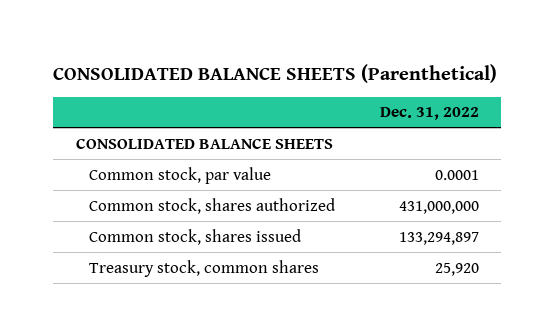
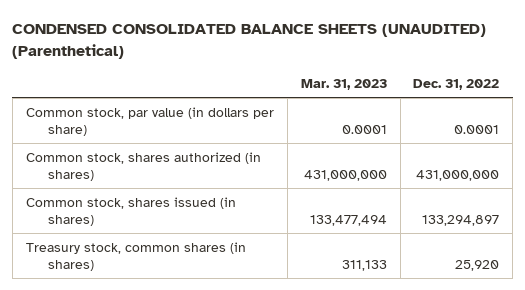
[53,63,498,83] CONSOLIDATED BALANCE SHEETS (Parenthetical) -> [12,23,487,59] CONDENSED CONSOLIDATED BALANCE SHEETS (UNAUDITED) (Parenthetical)
none -> [300,79,387,91] Mar. 31, 2023
[75,137,333,149] CONSOLIDATED BALANCE SHEETS -> none
[89,166,272,184] Common stock, par value -> [25,106,274,137] Common stock, par value (in dollars per share)
[89,197,336,214] Common stock, shares authorized -> [25,151,261,182] Common stock, shares authorized (in shares)
[89,228,302,245] Common stock, shares issued -> [25,196,236,227] Common stock, shares issued (in shares)
[89,259,320,277] Treasury stock, common shares -> [25,241,246,272] Treasury stock, common shares (in shares)

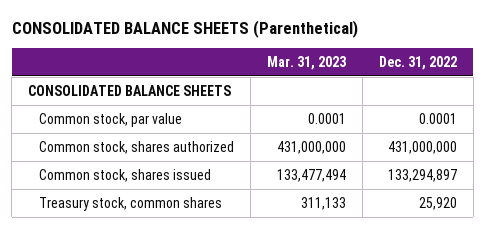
[12,23,487,59] CONDENSED CONSOLIDATED BALANCE SHEETS (UNAUDITED) (Parenthetical) -> [11,19,358,38] CONSOLIDATED BALANCE SHEETS (Parenthetical)
none -> [27,85,231,97] CONSOLIDATED BALANCE SHEETS
[25,106,274,137] Common stock, par value (in dollars per share) -> [39,113,183,128] Common stock, par value
[25,151,261,182] Common stock, shares authorized (in shares) -> [39,141,235,155] Common stock, shares authorized
[25,196,236,227] Common stock, shares issued (in shares) -> [39,169,212,183] Common stock, shares issued
[25,241,246,272] Treasury stock, common shares (in shares) -> [39,197,223,212] Treasury stock, common shares

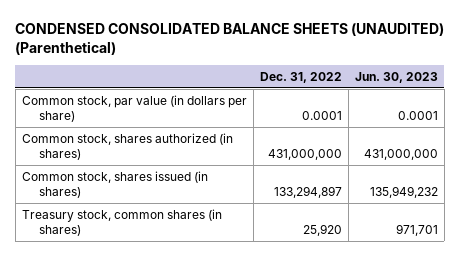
[11,19,358,38] CONSOLIDATED BALANCE SHEETS (Parenthetical) -> [15,23,445,56] CONDENSED CONSOLIDATED BALANCE SHEETS (UNAUDITED) (Parenthetical)
[267,55,347,70] Mar. 31, 2023 -> none
none -> [354,71,438,83] Jun. 30, 2023
[27,85,231,97] CONSOLIDATED BALANCE SHEETS -> none
[39,113,183,128] Common stock, par value -> [21,94,247,122] Common stock, par value (in dollars per share)
[39,141,235,155] Common stock, shares authorized -> [21,132,233,160] Common stock, shares authorized (in shares)
[39,169,212,183] Common stock, shares issued -> [21,170,208,198] Common stock, shares issued (in shares)
[39,197,223,212] Treasury stock, common shares -> [21,208,222,236] Treasury stock, common shares (in shares)

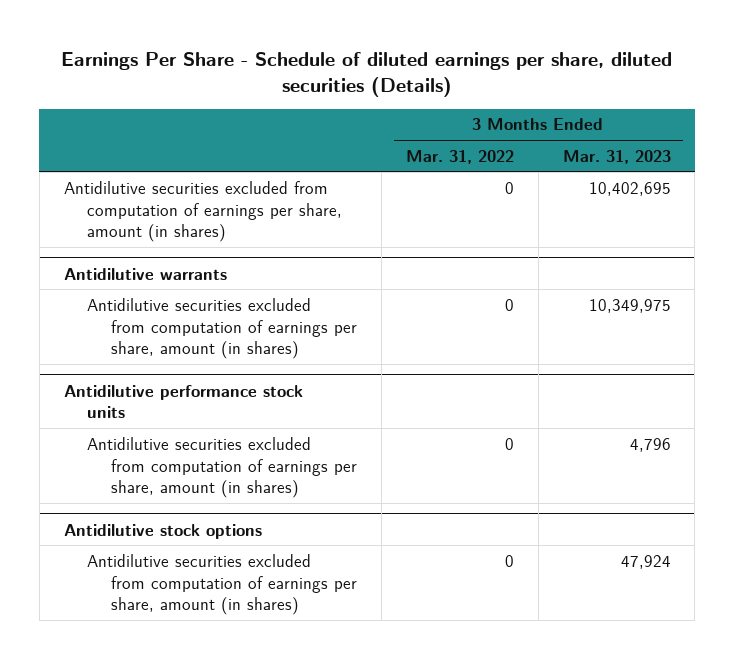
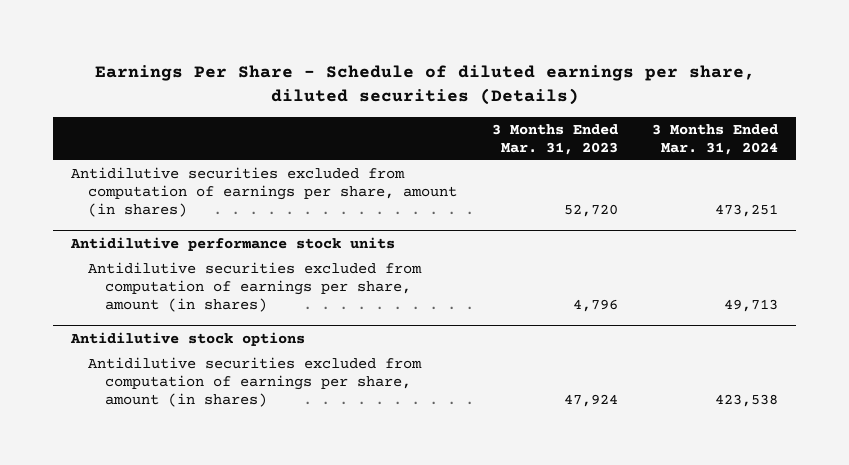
[405,149,514,164] Mar. 31, 2022 -> none
none -> [652,123,779,155] 3 Months Ended Mar. 31, 2024
[63,267,227,280] Antidilutive warrants -> none
[87,297,358,360] Antidilutive securities excluded from computation of earnings per share, amount (in shares) -> none
[588,181,671,196] 10,402,695 -> [563,203,618,217] 52,720

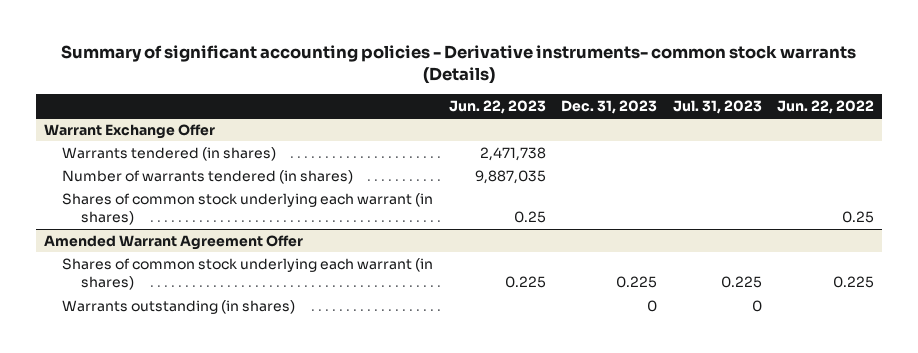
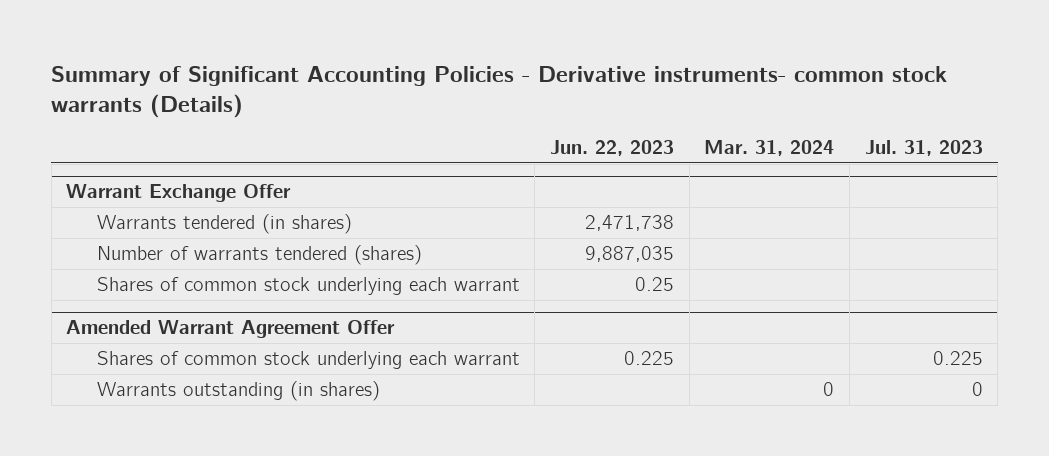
[60,44,856,84] Summary of significant accounting policies - Derivative instruments- common stock warrants (Details) -> [51,65,948,119] Summary of Significant Accounting Policies - Derivative instruments- common stock warrants (Details)
[561,99,658,114] Dec. 31, 2023 -> none
[777,99,875,114] Jun. 22, 2022 -> none
none -> [704,139,835,156] Mar. 31, 2024
[62,169,354,184] Number of warrants tendered (in shares) -> [96,245,422,266] Number of warrants tendered (shares)
[62,192,434,226] Shares of common stock underlying each warrant (in shares) -> [96,277,520,296] Shares of common stock underlying each warrant
[62,257,434,291] Shares of common stock underlying each warrant (in shares) -> [96,351,520,370] Shares of common stock underlying each warrant

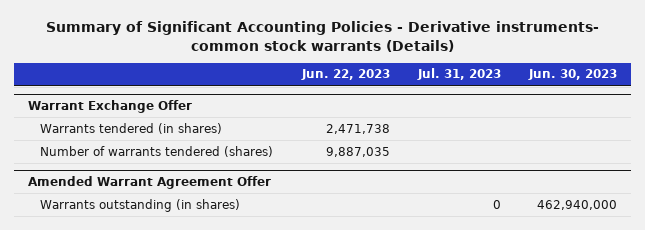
[704,139,835,156] Mar. 31, 2024 -> none
none -> [528,69,618,81] Jun. 30, 2023
[96,277,520,296] Shares of common stock underlying each warrant -> none
[96,351,520,370] Shares of common stock underlying each warrant -> none

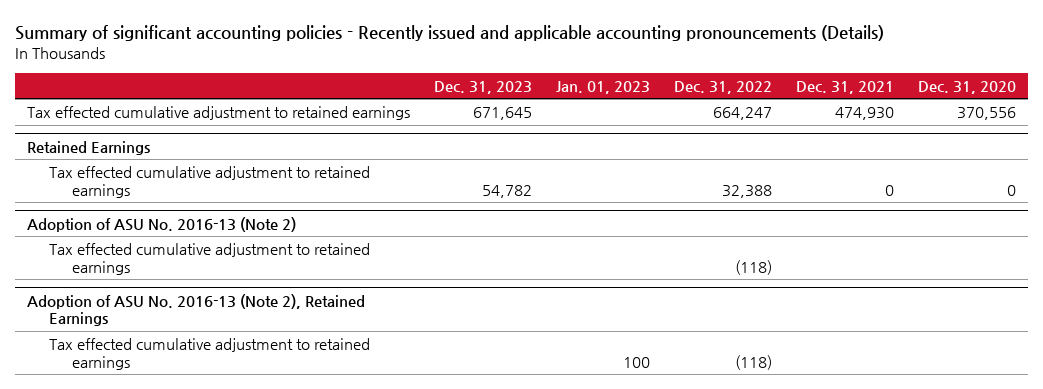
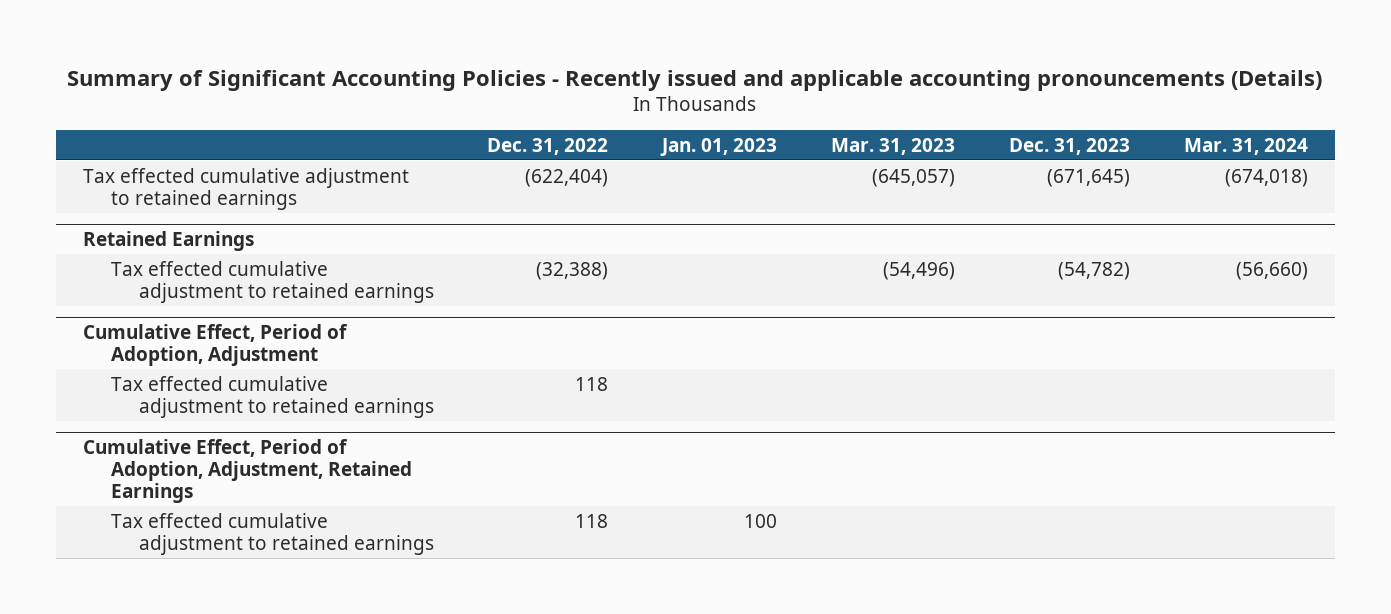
[15,25,885,42] Summary of significant accounting policies - Recently issued and applicable accounting pronouncements (Details) -> [67,69,1323,91] Summary of Significant Accounting Policies - Recently issued and applicable accounting pronouncements (Details)
[795,80,894,94] Dec. 31, 2021 -> none
[917,80,1016,94] Dec. 31, 2020 -> none
none -> [831,138,956,156] Mar. 31, 2023
none -> [1184,138,1309,156] Mar. 31, 2024
[472,106,532,120] 671,645 -> [1047,168,1131,187] (671,645)
[712,106,772,120] 664,247 -> [525,168,609,187] (622,404)
[27,293,366,327] Adoption of ASU No. 2016-13 (Note 2), Retained Earnings -> none
[481,184,532,198] 54,782 -> [1058,261,1131,280] (54,782)
[721,184,772,198] 32,388 -> [536,261,609,280] (32,388)
[27,216,297,232] Adoption of ASU No. 2016-13 (Note 2) -> [82,323,348,367] Cumulative Effect, Period of Adoption, Adjustment
[734,259,772,275] (118) -> [575,376,609,391] 118
none -> [82,438,412,504] Cumulative Effect, Period of Adoption, Adjustment, Retained Earnings
[734,354,772,370] (118) -> [575,513,609,528] 118

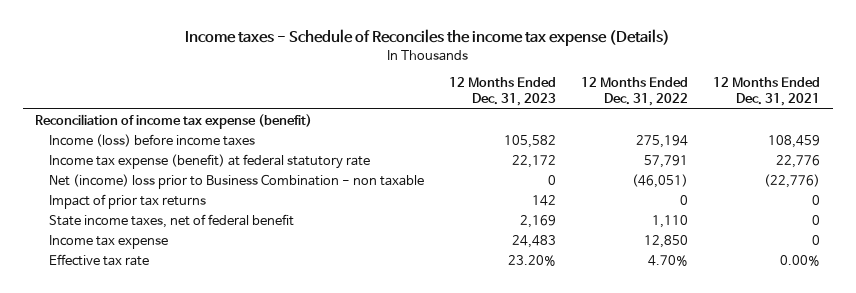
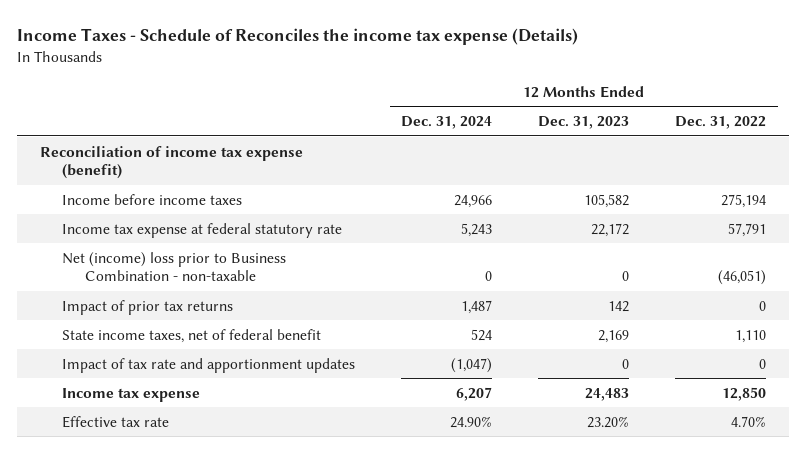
[184,29,670,47] Income taxes - Schedule of Reconciles the income tax expense (Details) -> [17,27,579,45] Income Taxes - Schedule of Reconciles the income tax expense (Details)
[713,76,821,107] 12 Months Ended Dec. 31, 2021 -> none
none -> [401,116,493,130] Dec. 31, 2024
[49,133,256,147] Income (loss) before income taxes -> [62,193,243,205] Income before income taxes
[49,153,371,169] Income tax expense (benefit) at federal statutory rate -> [62,222,343,238] Income tax expense at federal statutory rate
[49,173,425,189] Net (income) loss prior to Business Combination - non taxable -> [62,251,287,282] Net (income) loss prior to Business Combination - non-taxable
none -> [62,357,356,373] Impact of tax rate and apportionment updates

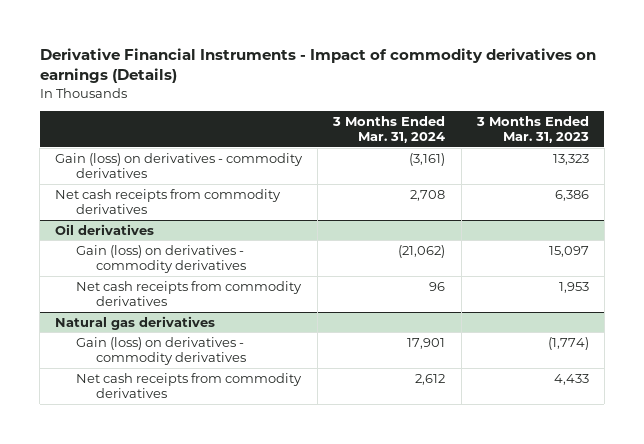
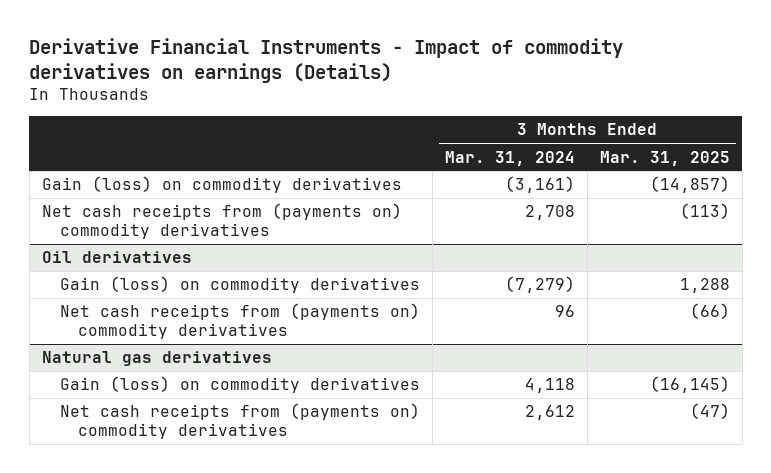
[475,115,589,144] 3 Months Ended Mar. 31, 2023 -> none
none -> [599,150,730,166] Mar. 31, 2025
[55,152,304,179] Gain (loss) on derivatives - commodity derivatives -> [41,176,402,194] Gain (loss) on commodity derivatives
[55,188,282,215] Net cash receipts from commodity derivatives -> [41,203,402,239] Net cash receipts from (payments on) commodity derivatives
[75,244,246,274] Gain (loss) on derivatives - commodity derivatives -> [60,276,421,294] Gain (loss) on commodity derivatives
[398,244,446,258] (21,062) -> [504,276,575,294] (7,279)
[75,280,302,307] Net cash receipts from commodity derivatives -> [60,303,421,339] Net cash receipts from (payments on) commodity derivatives
[75,336,246,366] Gain (loss) on derivatives - commodity derivatives -> [60,376,421,394] Gain (loss) on commodity derivatives
[407,337,446,349] 17,901 -> [524,378,575,394] 4,118
[75,372,302,399] Net cash receipts from commodity derivatives -> [60,403,421,439] Net cash receipts from (payments on) commodity derivatives

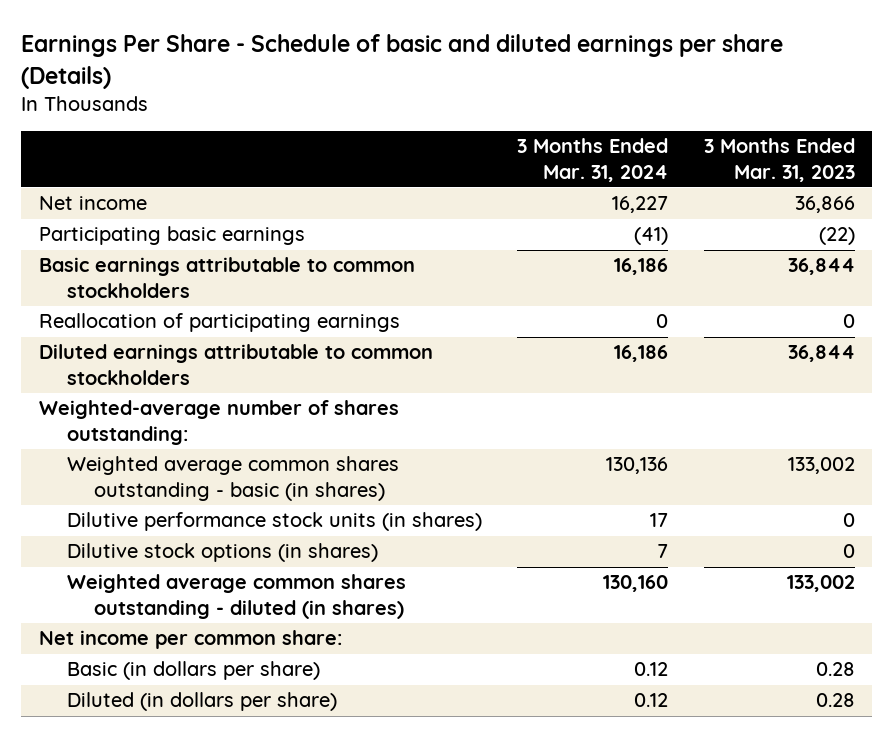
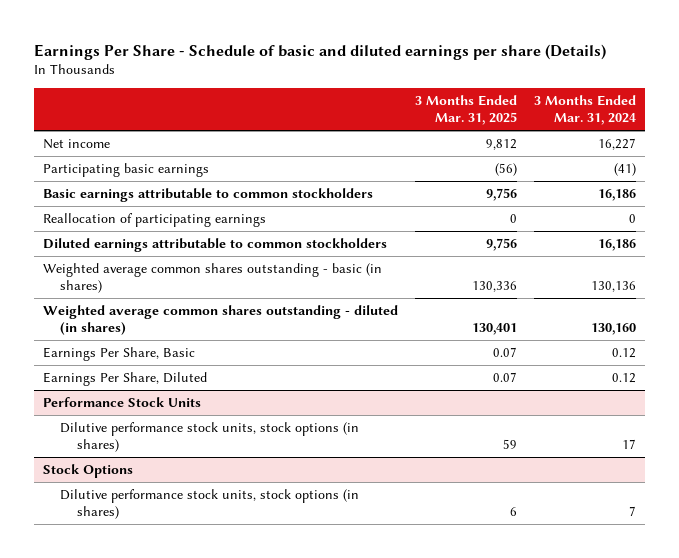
[703,138,855,182] 3 Months Ended Mar. 31, 2023 -> none
none -> [415,95,518,126] 3 Months Ended Mar. 31, 2025
[38,400,399,445] Weighted-average number of shares outstanding: -> none
[66,512,482,532] Dilutive performance stock units (in shares) -> none
[66,543,378,563] Dilutive stock options (in shares) -> none
[38,630,342,650] Net income per common share: -> none
[66,661,320,681] Basic (in dollars per share) -> [42,347,195,362] Earnings Per Share, Basic
[66,692,337,712] Diluted (in dollars per share) -> [42,372,207,387] Earnings Per Share, Diluted
none -> [42,397,201,408] Performance Stock Units
none -> [59,422,359,453] Dilutive performance stock units, stock options (in shares)
none -> [42,464,133,479] Stock Options
none -> [59,489,359,520] Dilutive performance stock units, stock options (in shares)

